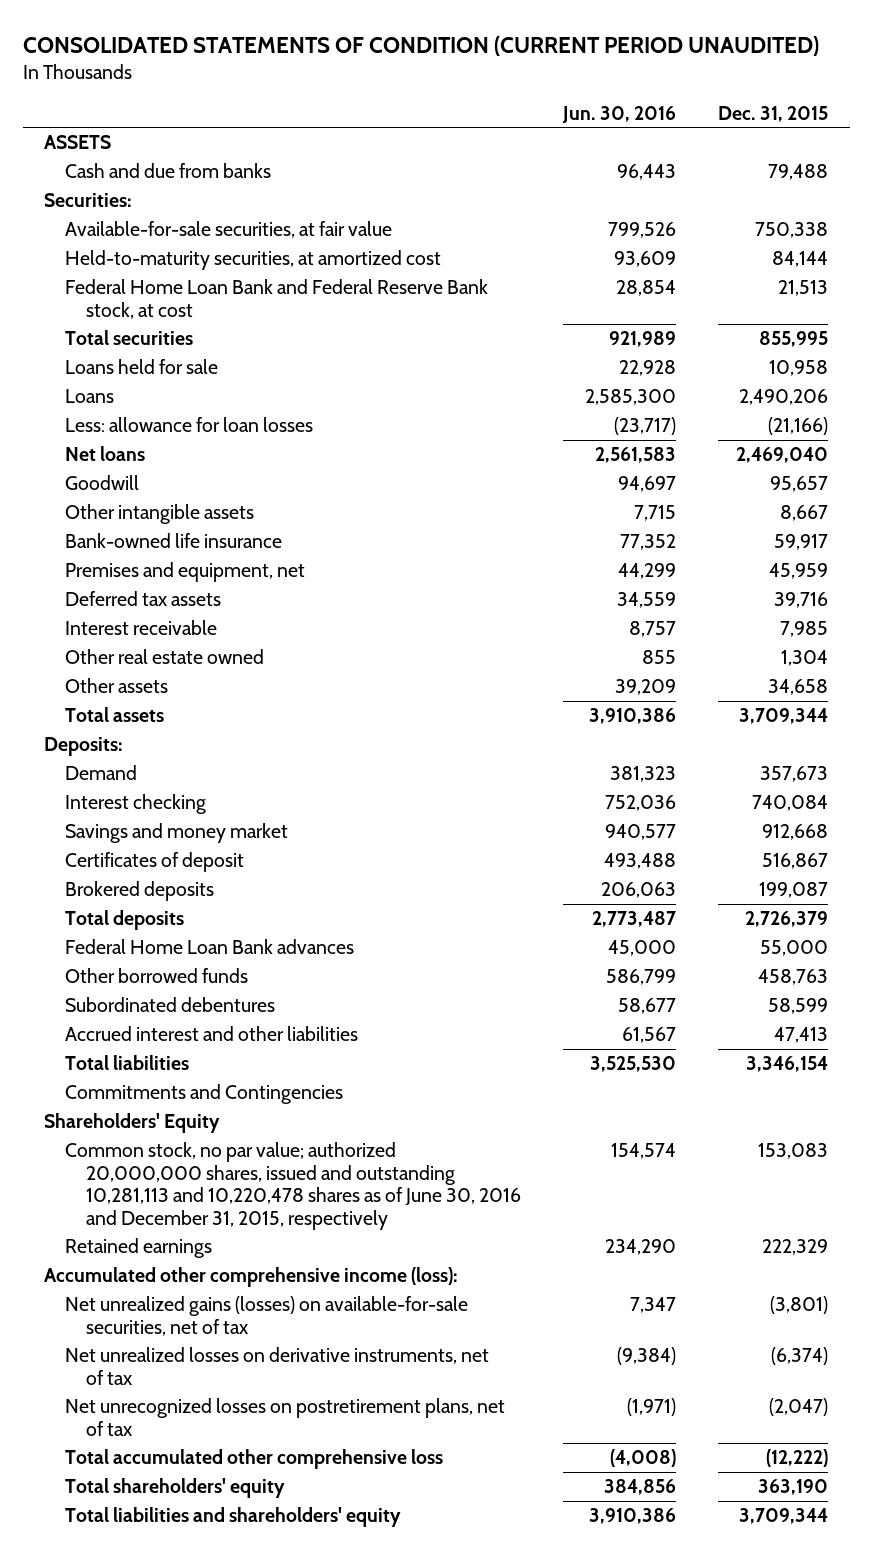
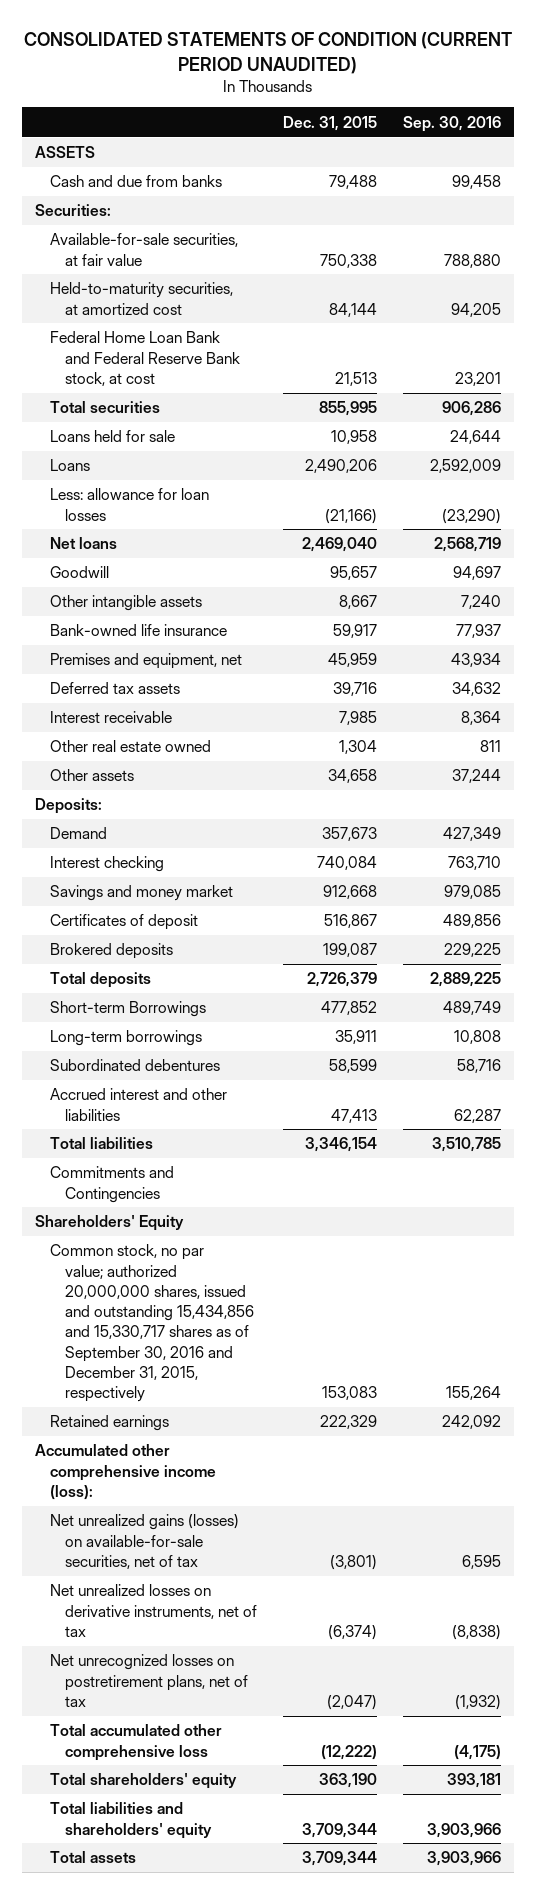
[562,105,677,123] Jun. 30, 2016 -> none
none -> [402,115,501,132] Sep. 30, 2016
[65,939,355,955] Federal Home Loan Bank advances -> none
[65,968,249,984] Other borrowed funds -> none
none -> [49,1001,206,1018] Short-term Borrowings
none -> [49,1030,202,1047] Long-term borrowings
[65,1142,521,1230] Common stock, no par value; authorized 20,000,000 shares, issued and outstanding 10,281,113 and 10,220,478 shares as of June 30, 2016 and December 31, 2015, respectively -> [49,1244,254,1403] Common stock, no par value; authorized 20,000,000 shares, issued and outstanding 15,434,856 and 15,330,717 shares as of September 30, 2016 and December 31, 2015, respectively
[65,707,165,723] Total assets -> [49,1851,136,1864] Total assets

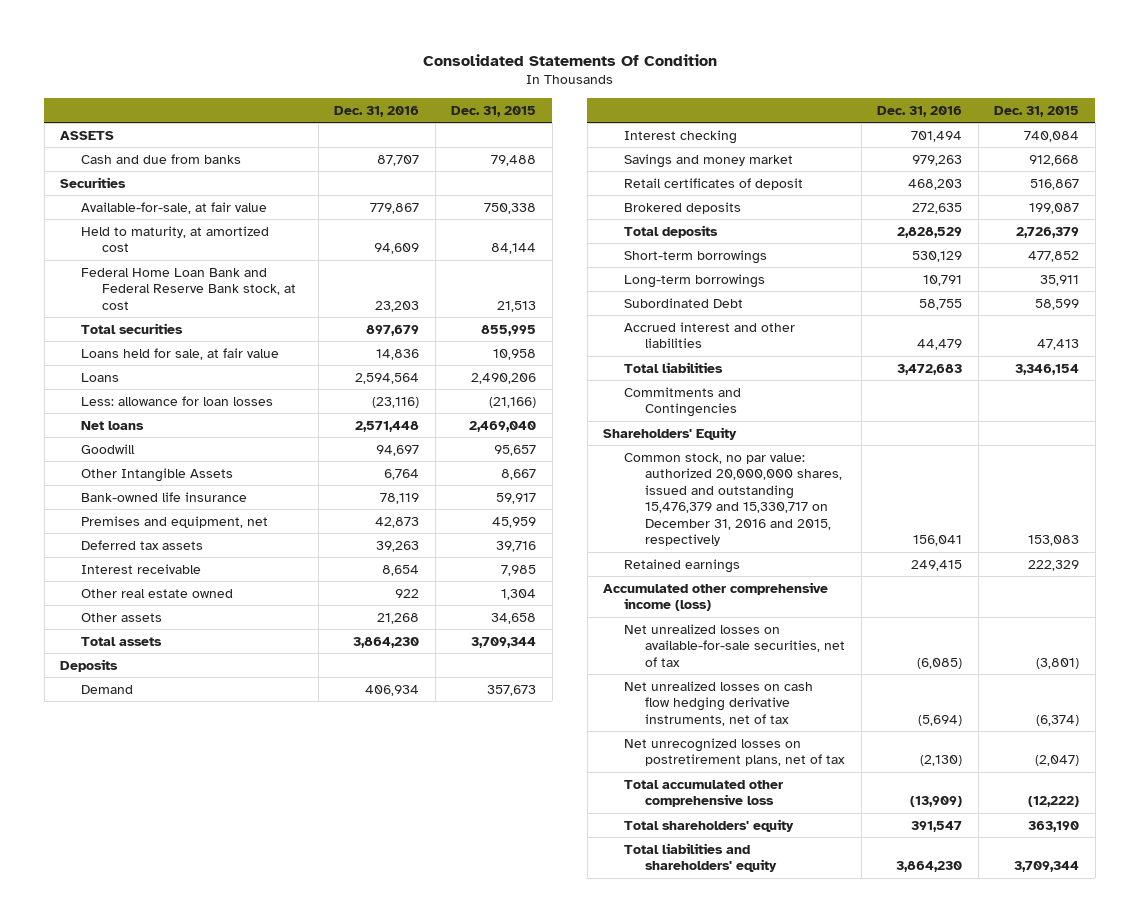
[23,32,512,74] CONSOLIDATED STATEMENTS OF CONDITION (CURRENT PERIOD UNAUDITED) -> [422,53,717,66] Consolidated Statements Of Condition
[402,115,501,132] Sep. 30, 2016 -> none
none -> [334,106,420,118] Dec. 31, 2016
[34,204,111,217] Securities: -> [60,176,127,188] Securities
[49,233,238,266] Available-for-sale securities, at fair value -> [81,201,268,214] Available-for-sale, at fair value
[49,282,233,315] Held-to-maturity securities, at amortized cost -> [81,225,270,253] Held to maturity, at amortized cost
[49,430,175,443] Loans held for sale -> [81,347,280,360] Loans held for sale, at fair value
[49,595,202,612] Other intangible assets -> [81,467,234,482] Other Intangible Assets
[49,1851,136,1864] Total assets -> [81,636,163,646] Total assets
[34,798,102,815] Deposits: -> [60,658,119,672] Deposits
[49,914,198,931] Certificates of deposit -> [624,177,804,190] Retail certificates of deposit
[49,1001,206,1018] Short-term Borrowings -> [624,249,768,264] Short-term borrowings
[49,1059,220,1072] Subordinated debentures -> [624,297,744,308] Subordinated Debt
[49,1244,254,1403] Common stock, no par value; authorized 20,000,000 shares, issued and outstanding 15,434,856 and 15,330,717 shares as of September 30, 2016 and December 31, 2015, respectively -> [624,452,843,547] Common stock, no par value: authorized 20,000,000 shares, issued and outstanding 15,476,379 and 15,330,717 on December 31, 2016 and 2015, respectively
[34,1444,216,1500] Accumulated other comprehensive income (loss): -> [603,581,829,612] Accumulated other comprehensive income (loss)
[49,1514,239,1569] Net unrealized gains (losses) on available-for-sale securities, net of tax -> [624,623,846,667] Net unrealized losses on available-for-sale securities, net of tax
[49,1584,257,1637] Net unrealized losses on derivative instruments, net of tax -> [624,680,814,726] Net unrealized losses on cash flow hedging derivative instruments, net of tax

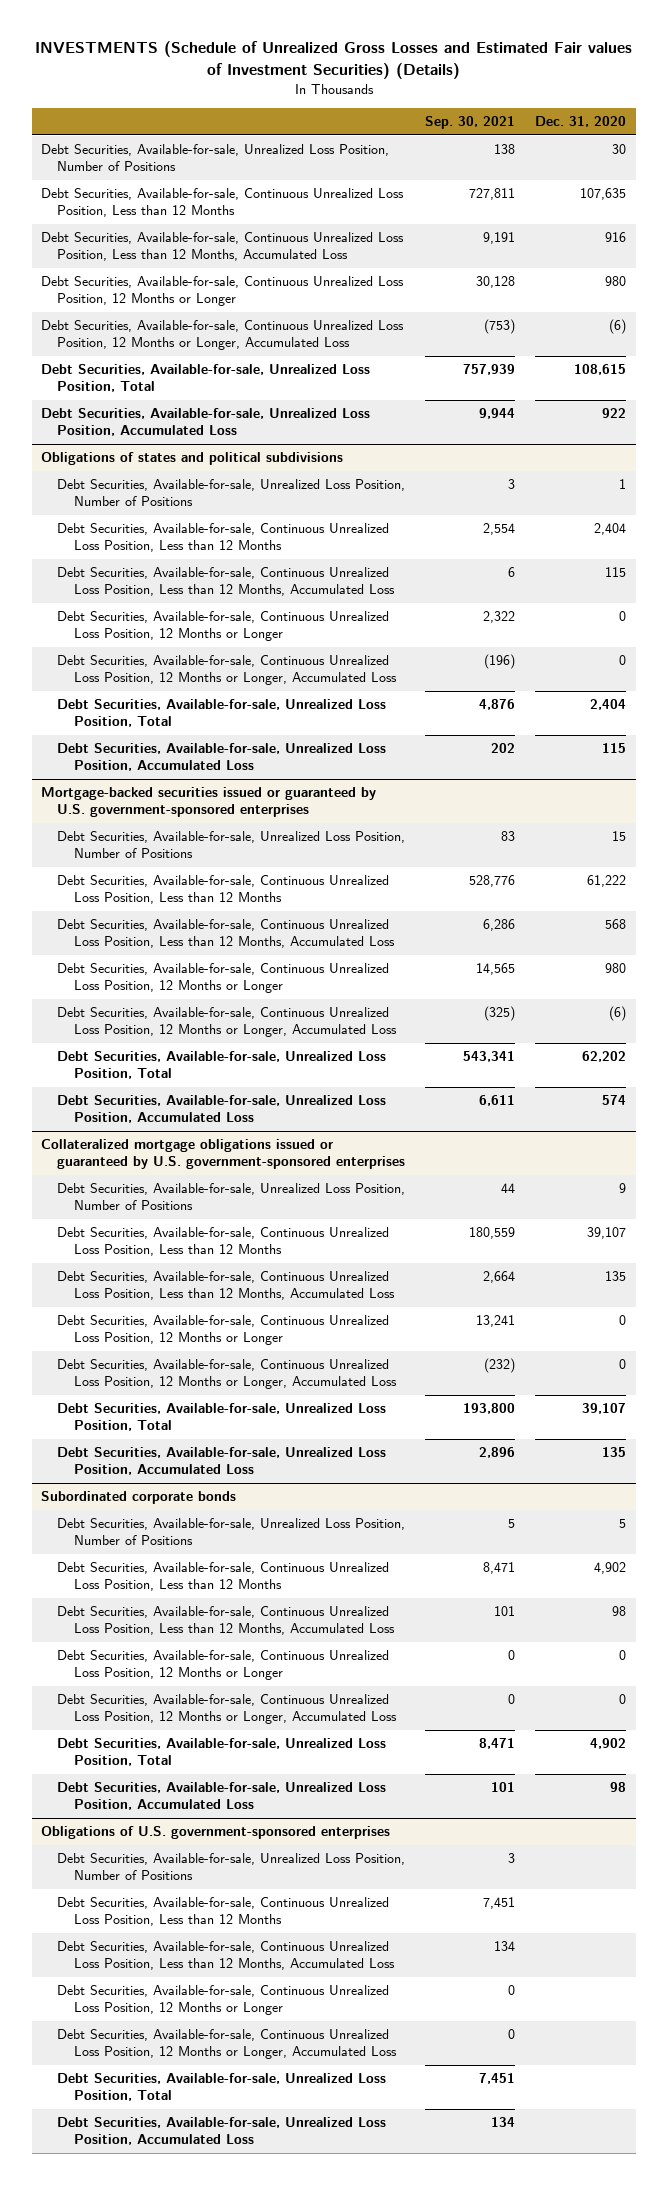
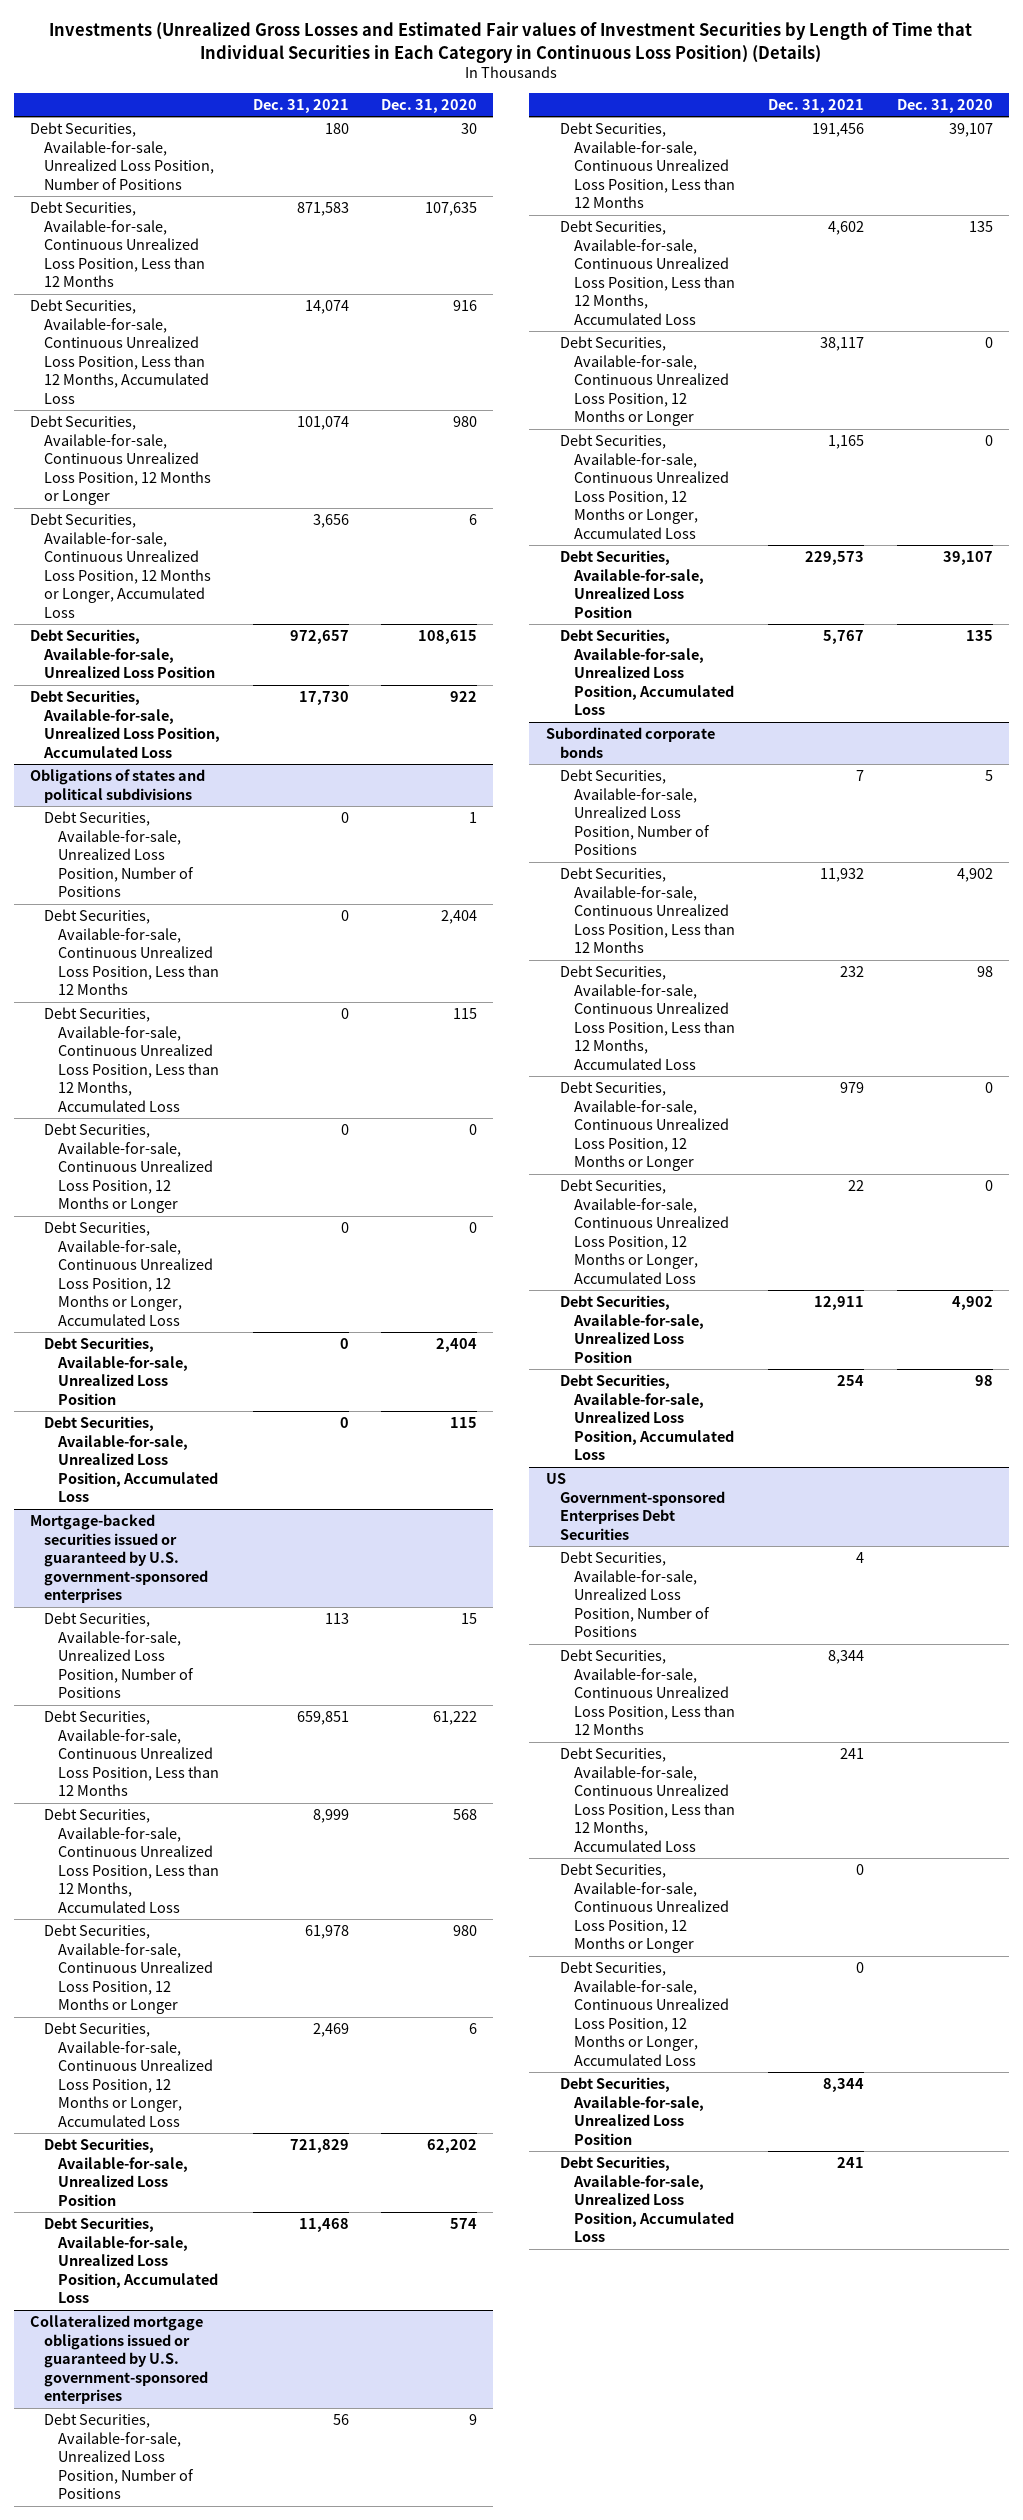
[34,41,632,80] INVESTMENTS (Schedule of Unrealized Gross Losses and Estimated Fair values of Investment Securities) (Details) -> [49,22,973,63] Investments (Unrealized Gross Losses and Estimated Fair values of Investment Securities by Length of Time that Individual Securities in Each Category in Continuous Loss Position) (Details)
[425,116,516,130] Sep. 30, 2021 -> none
none -> [252,98,349,113] Dec. 31, 2021
[609,319,627,335] (6) -> [469,514,478,526] 6
[41,364,371,393] Debt Securities, Available-for-sale, Unrealized Loss Position, Total -> [30,629,216,679] Debt Securities, Available-for-sale, Unrealized Loss Position
[57,699,387,728] Debt Securities, Available-for-sale, Unrealized Loss Position, Total -> [44,1337,189,1405] Debt Securities, Available-for-sale, Unrealized Loss Position
[609,1006,627,1022] (6) -> [469,2023,478,2035] 6
[57,1051,387,1080] Debt Securities, Available-for-sale, Unrealized Loss Position, Total -> [44,2138,189,2206] Debt Securities, Available-for-sale, Unrealized Loss Position
[57,1403,387,1432] Debt Securities, Available-for-sale, Unrealized Loss Position, Total -> [559,550,705,618] Debt Securities, Available-for-sale, Unrealized Loss Position
[57,1738,387,1767] Debt Securities, Available-for-sale, Unrealized Loss Position, Total -> [559,1295,705,1363] Debt Securities, Available-for-sale, Unrealized Loss Position
[41,1826,391,1840] Obligations of U.S. government-sponsored enterprises -> [545,1473,725,1540] US Government-sponsored Enterprises Debt Securities
[57,2073,387,2102] Debt Securities, Available-for-sale, Unrealized Loss Position, Total -> [559,2077,705,2145] Debt Securities, Available-for-sale, Unrealized Loss Position

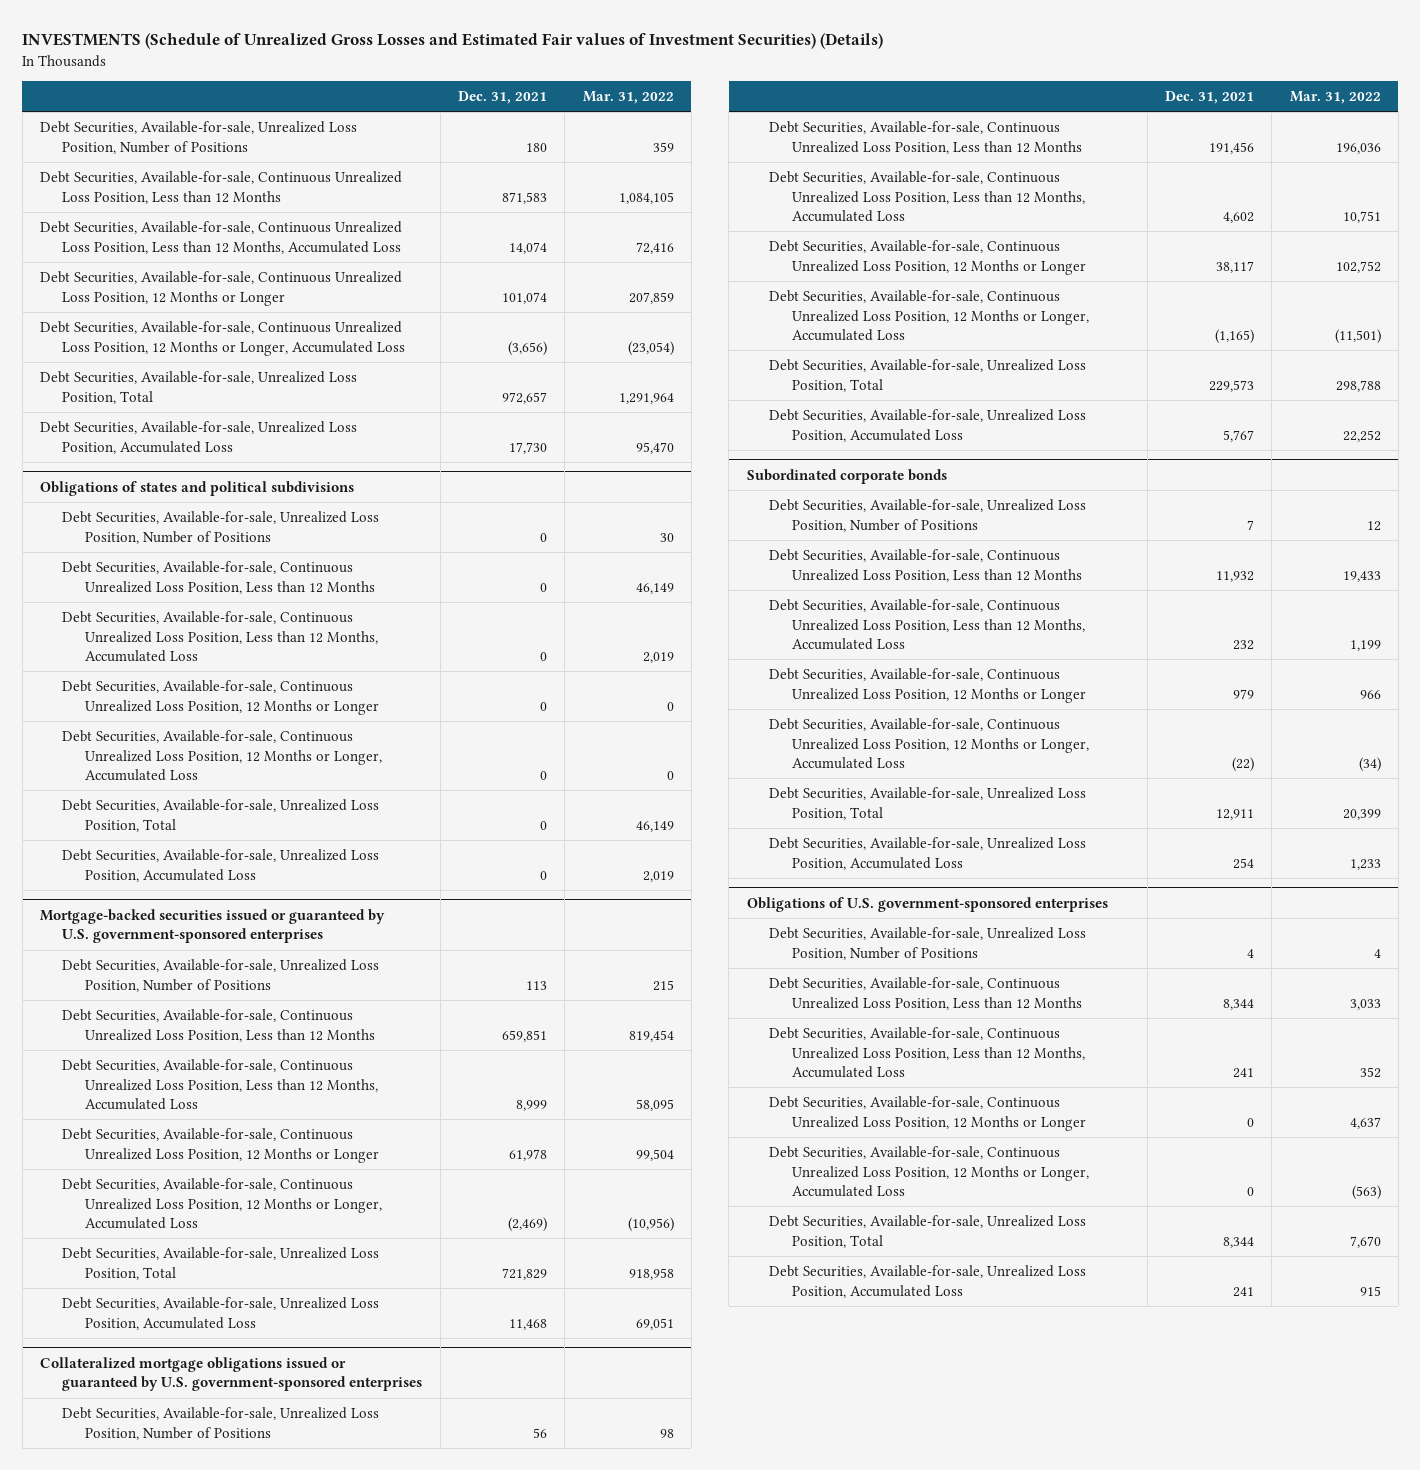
[49,22,973,63] Investments (Unrealized Gross Losses and Estimated Fair values of Investment Securities by Length of Time that Individual Securities in Each Category in Continuous Loss Position) (Details) -> [22,33,884,50] INVESTMENTS (Schedule of Unrealized Gross Losses and Estimated Fair values of Investment Securities) (Details)
[381,98,478,113] Dec. 31, 2020 -> none
none -> [582,90,674,104] Mar. 31, 2022
[312,514,349,529] 3,656 -> [508,340,548,356] (3,656)
[30,629,216,679] Debt Securities, Available-for-sale, Unrealized Loss Position -> [39,371,357,404] Debt Securities, Available-for-sale, Unrealized Loss Position, Total
[44,1337,189,1405] Debt Securities, Available-for-sale, Unrealized Loss Position -> [62,799,380,832] Debt Securities, Available-for-sale, Unrealized Loss Position, Total
[312,2023,349,2038] 2,469 -> [508,1216,548,1232] (2,469)
[44,2138,189,2206] Debt Securities, Available-for-sale, Unrealized Loss Position -> [62,1247,380,1280] Debt Securities, Available-for-sale, Unrealized Loss Position, Total
[828,435,865,450] 1,165 -> [1214,328,1254,344] (1,165)
[559,550,705,618] Debt Securities, Available-for-sale, Unrealized Loss Position -> [769,359,1087,392] Debt Securities, Available-for-sale, Unrealized Loss Position, Total
[848,1180,865,1192] 22 -> [1231,756,1254,772] (22)
[559,1295,705,1363] Debt Securities, Available-for-sale, Unrealized Loss Position -> [769,787,1087,820] Debt Securities, Available-for-sale, Unrealized Loss Position, Total
[545,1473,725,1540] US Government-sponsored Enterprises Debt Securities -> [746,896,1108,912] Obligations of U.S. government-sponsored enterprises
[559,2077,705,2145] Debt Securities, Available-for-sale, Unrealized Loss Position -> [769,1215,1087,1248] Debt Securities, Available-for-sale, Unrealized Loss Position, Total

